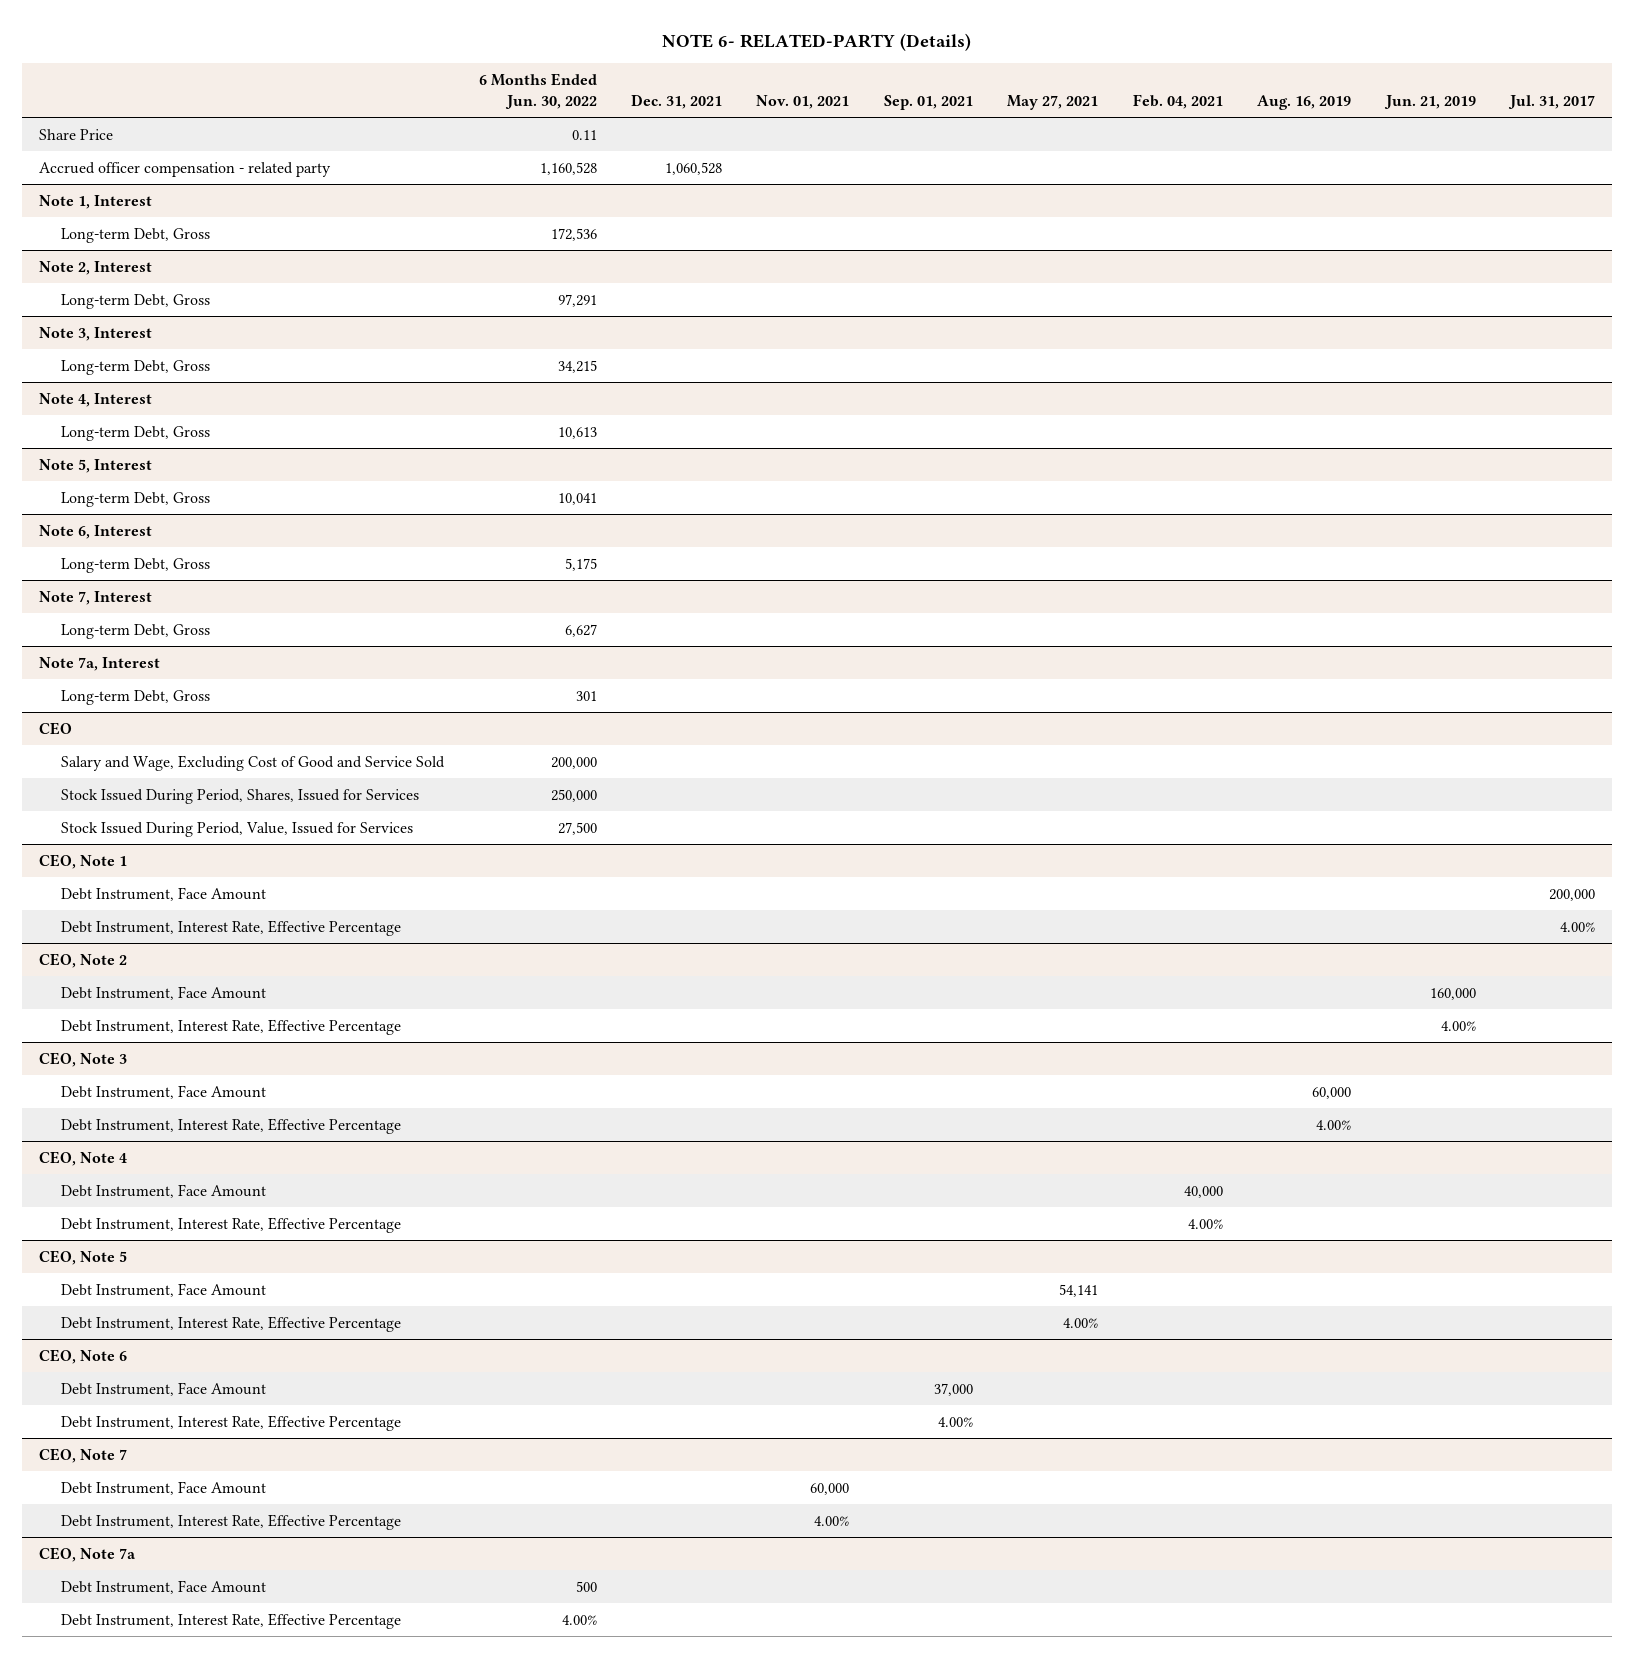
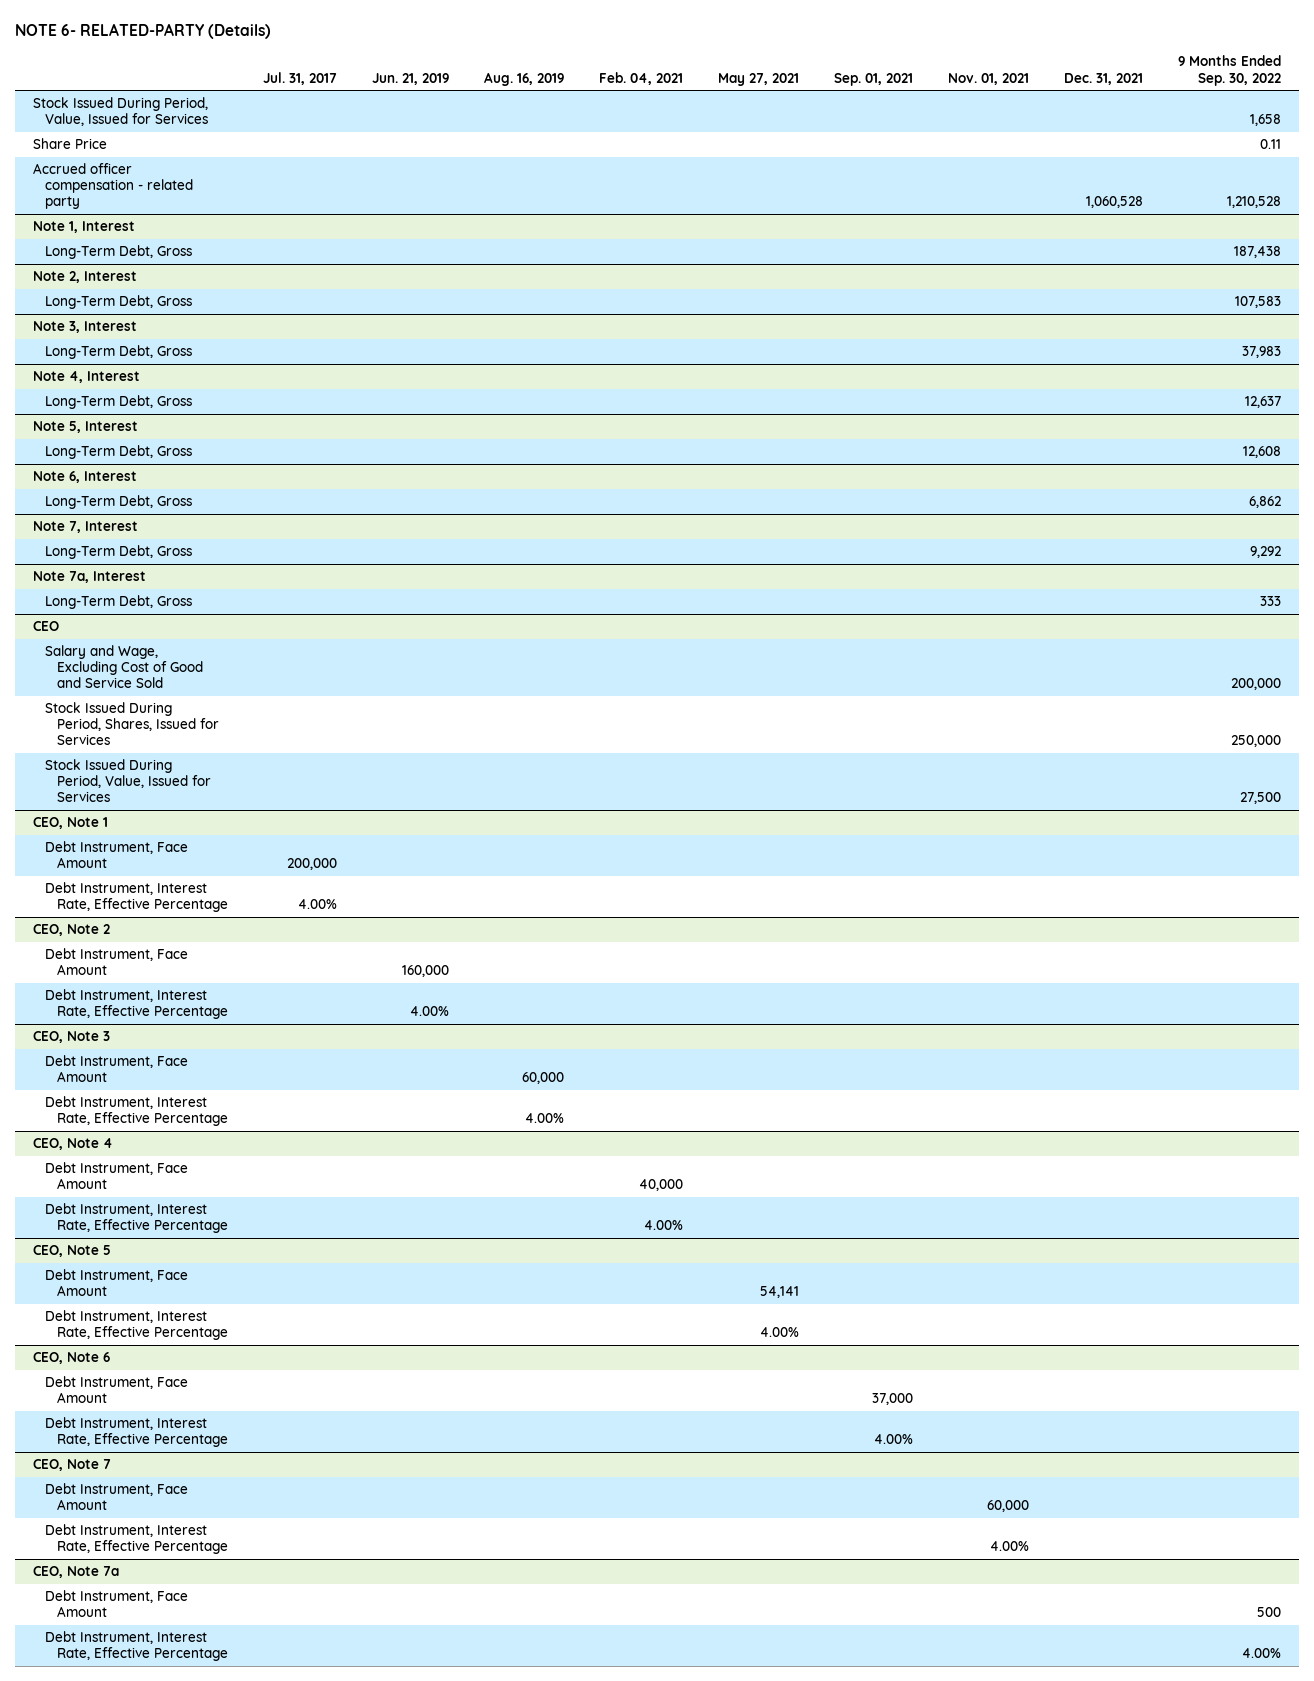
[478,73,597,109] 6 Months Ended Jun. 30, 2022 -> none
none -> [1178,55,1282,86] 9 Months Ended Sep. 30, 2022
none -> [32,97,208,127] Stock Issued During Period, Value, Issued for Services
[61,227,211,243] Long-term Debt, Gross -> [44,245,192,260] Long-Term Debt, Gross
[61,293,211,309] Long-term Debt, Gross -> [44,295,192,310] Long-Term Debt, Gross
[61,359,211,375] Long-term Debt, Gross -> [44,345,192,360] Long-Term Debt, Gross
[61,425,211,441] Long-term Debt, Gross -> [44,395,192,410] Long-Term Debt, Gross
[61,491,211,507] Long-term Debt, Gross -> [44,445,192,460] Long-Term Debt, Gross
[61,557,211,573] Long-term Debt, Gross -> [44,495,192,510] Long-Term Debt, Gross
[61,623,211,639] Long-term Debt, Gross -> [44,545,192,560] Long-Term Debt, Gross
[61,689,211,705] Long-term Debt, Gross -> [44,595,192,610] Long-Term Debt, Gross

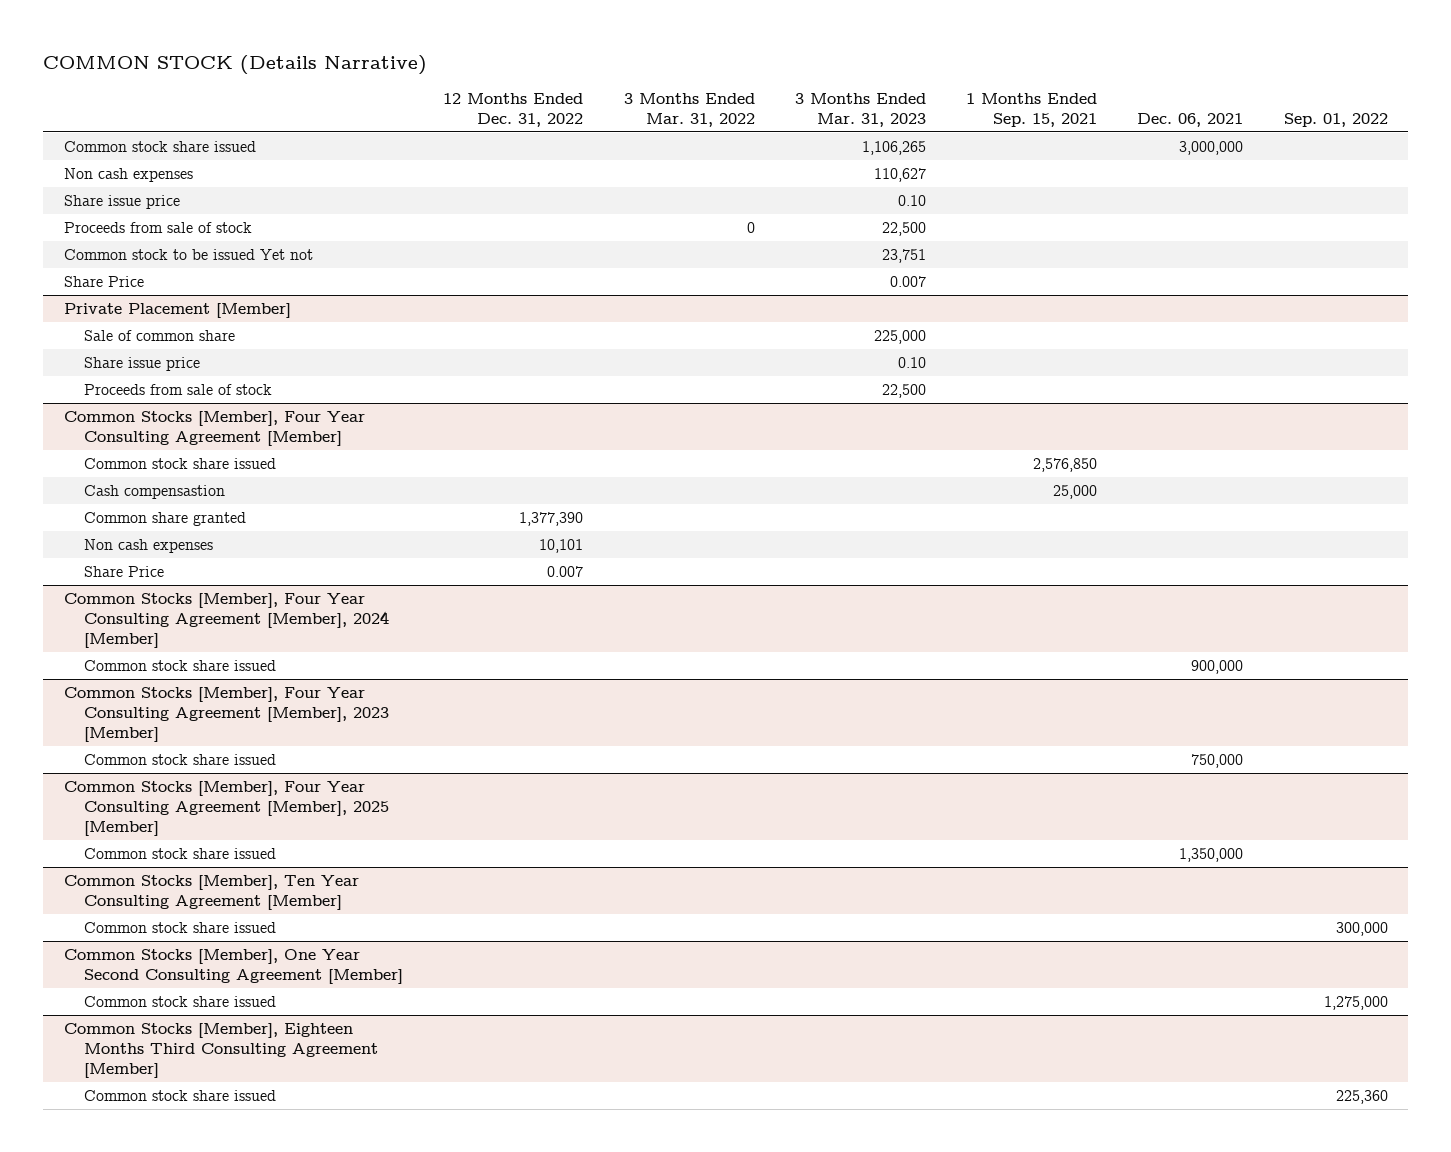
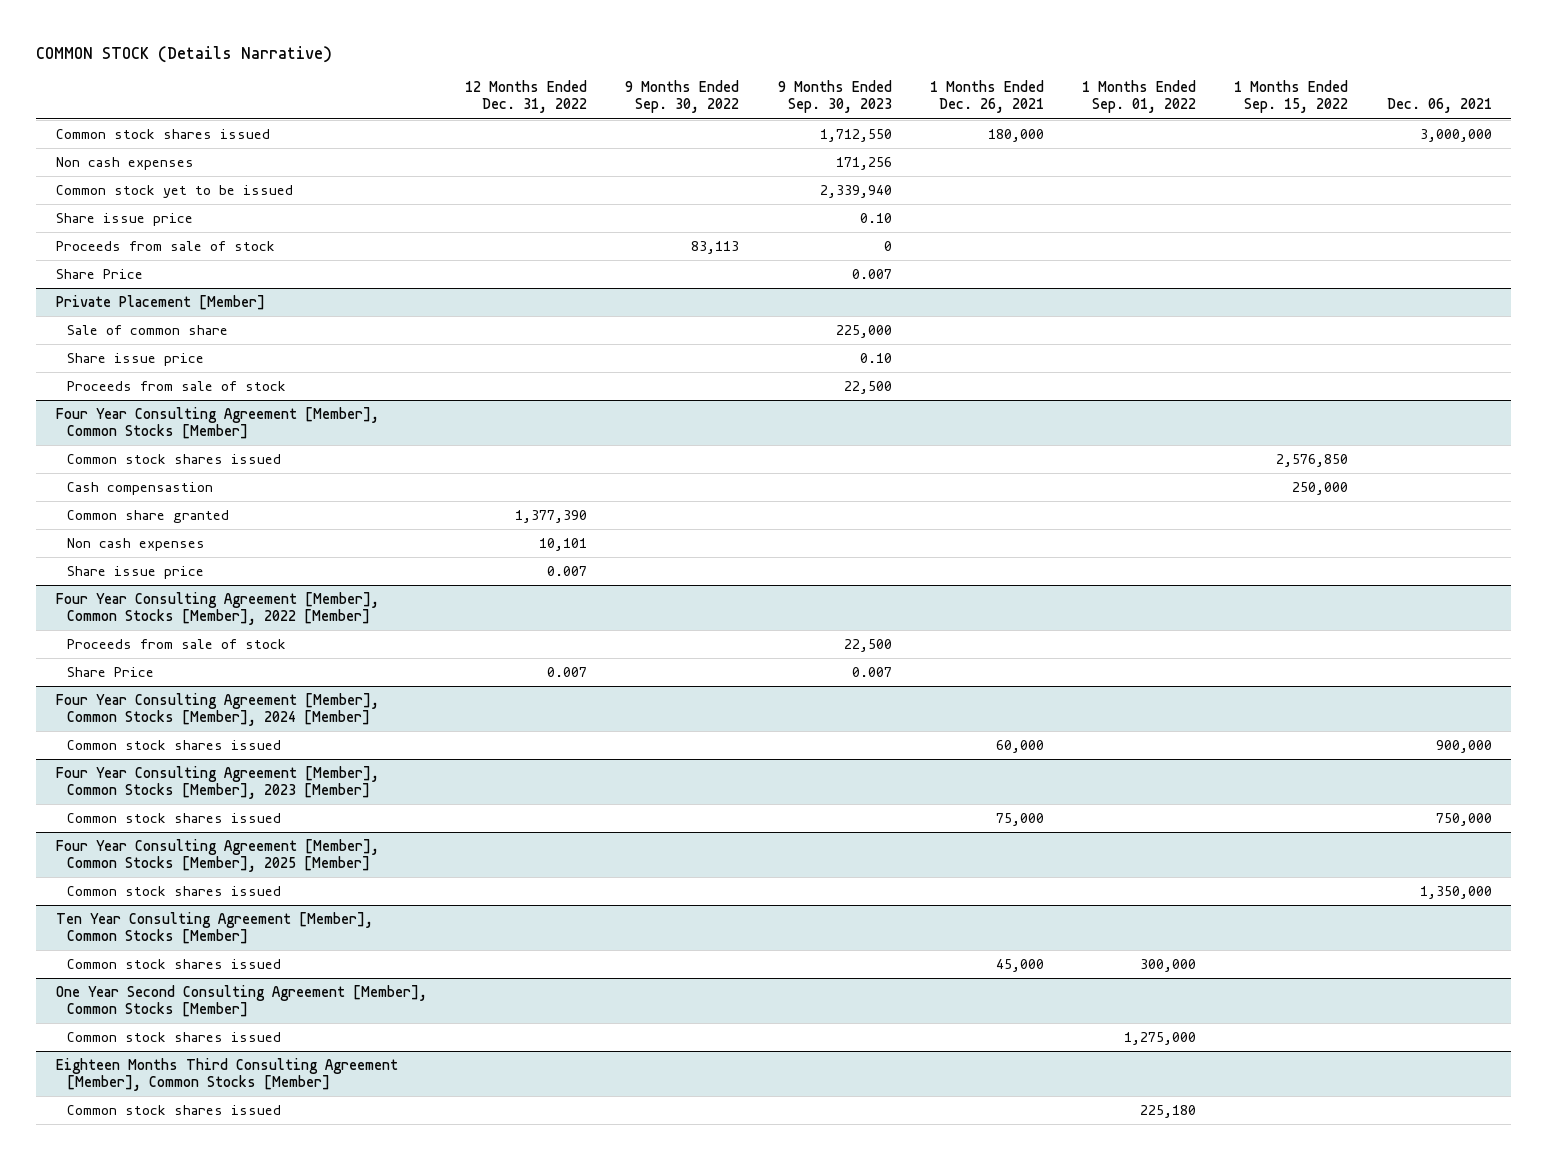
[623,92,755,127] 3 Months Ended Mar. 31, 2022 -> none
[794,92,926,127] 3 Months Ended Mar. 31, 2023 -> none
[966,92,1098,127] 1 Months Ended Sep. 15, 2021 -> none
[1283,112,1388,127] Sep. 01, 2022 -> none
none -> [625,80,740,114] 9 Months Ended Sep. 30, 2022
none -> [777,80,892,114] 9 Months Ended Sep. 30, 2023
none -> [929,80,1044,114] 1 Months Ended Dec. 26, 2021
none -> [1082,80,1197,114] 1 Months Ended Sep. 01, 2022
none -> [1234,80,1349,114] 1 Months Ended Sep. 15, 2022
[63,141,256,153] Common stock share issued -> [55,129,270,140] Common stock shares issued
none -> [55,185,293,199] Common stock yet to be issued
[63,249,313,261] Common stock to be issued Yet not -> none
[63,411,365,446] Common Stocks [Member], Four Year Consulting Agreement [Member] -> [55,407,379,440] Four Year Consulting Agreement [Member], Common Stocks [Member]
[84,458,277,470] Common stock share issued -> [67,454,282,465] Common stock shares issued
[84,566,165,578] Share Price -> [67,566,205,580] Share issue price
none -> [55,592,379,626] Four Year Consulting Agreement [Member], Common Stocks [Member], 2022 [Member]
none -> [67,639,287,650] Proceeds from sale of stock
none -> [67,667,155,678] Share Price
[63,593,390,648] Common Stocks [Member], Four Year Consulting Agreement [Member], 2024 [Member] -> [55,693,379,727] Four Year Consulting Agreement [Member], Common Stocks [Member], 2024 [Member]
[84,660,277,672] Common stock share issued -> [67,740,282,751] Common stock shares issued
[63,687,390,742] Common Stocks [Member], Four Year Consulting Agreement [Member], 2023 [Member] -> [55,766,379,800] Four Year Consulting Agreement [Member], Common Stocks [Member], 2023 [Member]
[84,754,277,766] Common stock share issued -> [67,813,282,824] Common stock shares issued
[63,781,390,836] Common Stocks [Member], Four Year Consulting Agreement [Member], 2025 [Member] -> [55,839,379,873] Four Year Consulting Agreement [Member], Common Stocks [Member], 2025 [Member]
[84,848,277,860] Common stock share issued -> [67,886,282,897] Common stock shares issued
[63,875,359,910] Common Stocks [Member], Ten Year Consulting Agreement [Member] -> [55,912,373,945] Ten Year Consulting Agreement [Member], Common Stocks [Member]
[84,922,277,934] Common stock share issued -> [67,959,282,970] Common stock shares issued
[63,949,404,984] Common Stocks [Member], One Year Second Consulting Agreement [Member] -> [55,985,427,1018] One Year Second Consulting Agreement [Member], Common Stocks [Member]
[84,996,277,1008] Common stock share issued -> [67,1032,282,1043] Common stock shares issued
[63,1023,379,1078] Common Stocks [Member], Eighteen Months Third Consulting Agreement [Member] -> [55,1058,398,1092] Eighteen Months Third Consulting Agreement [Member], Common Stocks [Member]
[84,1090,277,1102] Common stock share issued -> [67,1105,282,1116] Common stock shares issued

